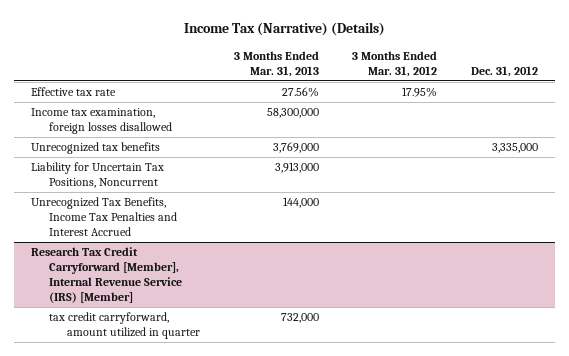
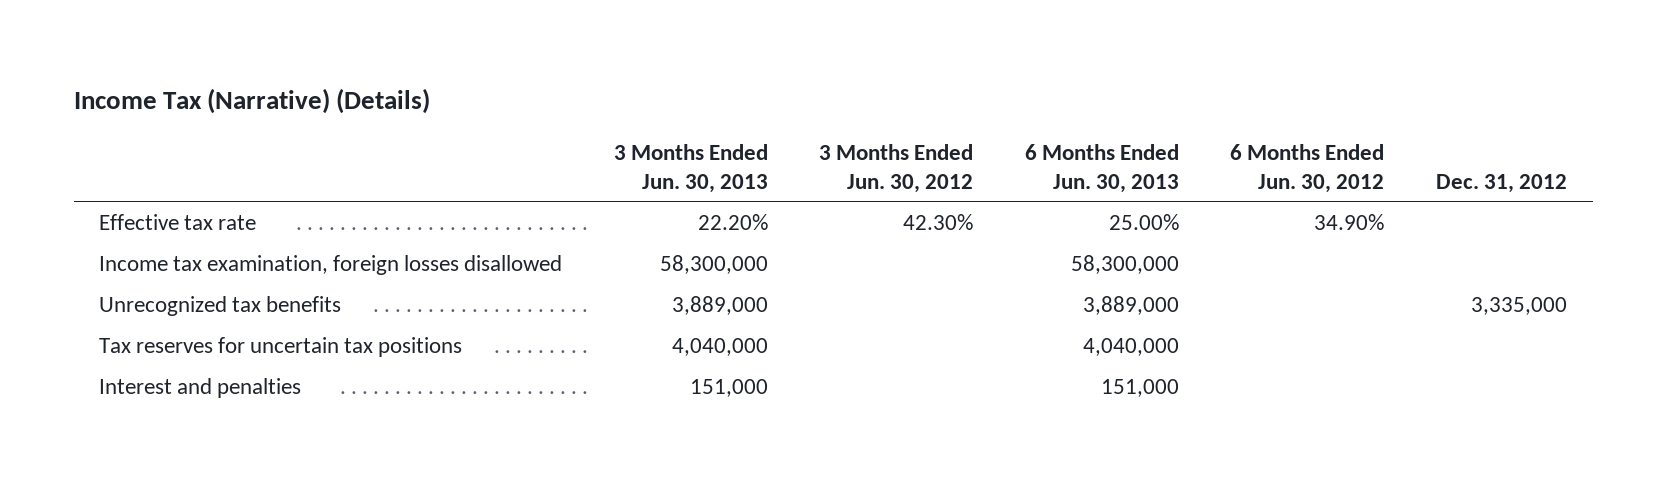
[233,50,319,77] 3 Months Ended Mar. 31, 2013 -> none
[352,50,438,77] 3 Months Ended Mar. 31, 2012 -> none
none -> [613,143,768,193] 3 Months Ended Jun. 30, 2013
none -> [819,143,974,193] 3 Months Ended Jun. 30, 2012
none -> [1024,143,1179,193] 6 Months Ended Jun. 30, 2013
none -> [1230,143,1385,193] 6 Months Ended Jun. 30, 2012
[31,247,183,304] Research Tax Credit Carryforward [Member], Internal Revenue Service (IRS) [Member] -> none
[49,312,200,340] tax credit carryforward, amount utilized in quarter -> none
[31,162,165,189] Liability for Uncertain Tax Positions, Noncurrent -> [99,336,463,357] Tax reserves for uncertain tax positions
[31,197,178,237] Unrecognized Tax Benefits, Income Tax Penalties and Interest Accrued -> [99,377,302,398] Interest and penalties

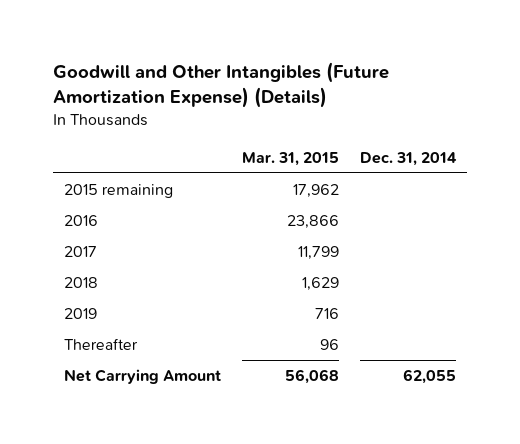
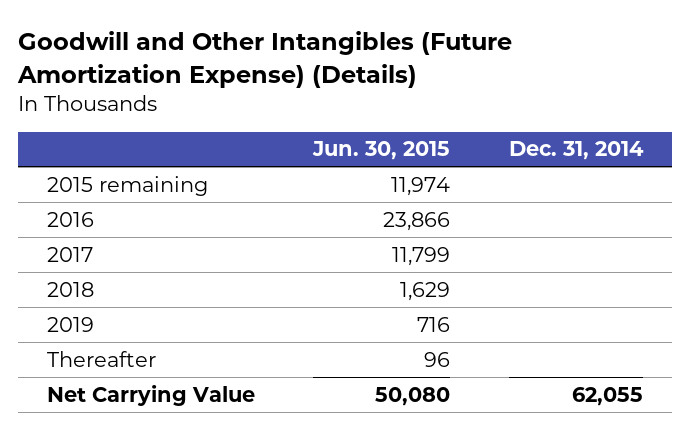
[242,151,340,166] Mar. 31, 2015 -> none
none -> [312,141,451,161] Jun. 30, 2015
[63,369,221,385] Net Carrying Amount -> [46,384,255,406] Net Carrying Value

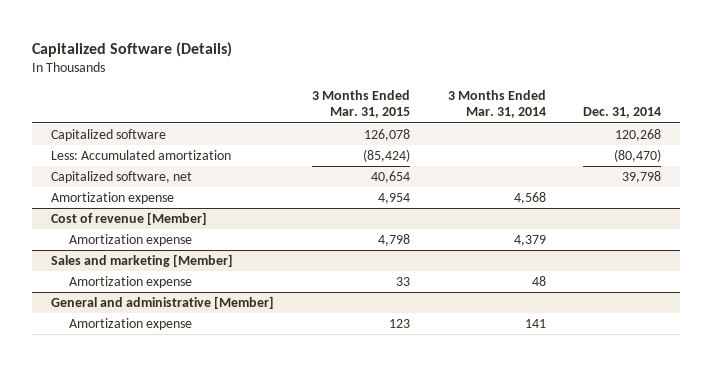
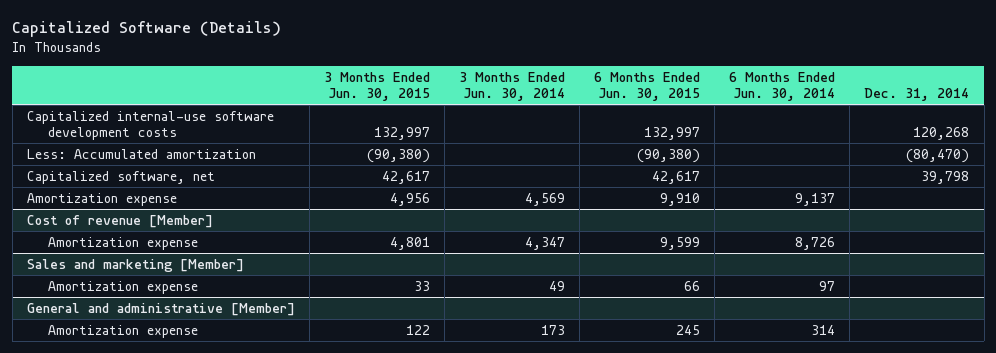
[312,90,411,119] 3 Months Ended Mar. 31, 2015 -> none
[447,90,546,119] 3 Months Ended Mar. 31, 2014 -> none
none -> [323,71,430,101] 3 Months Ended Jun. 30, 2015
none -> [458,71,565,101] 3 Months Ended Jun. 30, 2014
none -> [594,71,701,101] 6 Months Ended Jun. 30, 2015
none -> [729,71,836,101] 6 Months Ended Jun. 30, 2014
[51,129,167,142] Capitalized software -> [26,110,274,140] Capitalized internal-use software development costs

